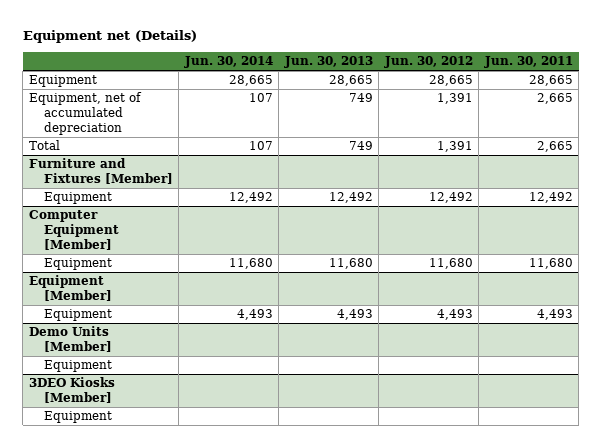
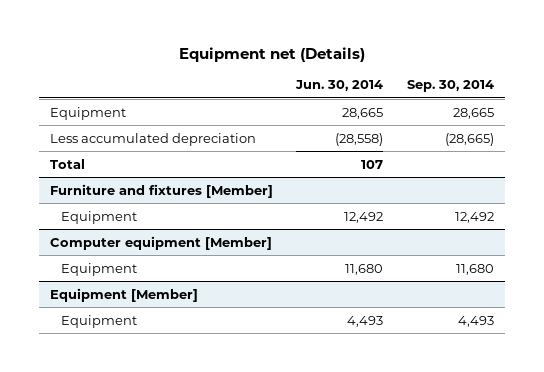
[283,56,373,69] Jun. 30, 2013 -> none
[383,56,473,69] Jun. 30, 2012 -> none
[483,56,573,69] Jun. 30, 2011 -> none
none -> [406,80,494,93] Sep. 30, 2014
[28,92,142,135] Equipment, net of accumulated depreciation -> [50,132,257,146] Less accumulated depreciation
[248,93,273,103] 107 -> [335,132,384,146] (28,558)
[28,158,173,185] Furniture and Fixtures [Member] -> [50,183,274,198] Furniture and fixtures [Member]
[28,210,119,250] Computer Equipment [Member] -> [50,235,273,250] Computer equipment [Member]
[28,326,112,353] Demo Units [Member] -> none
[43,360,112,373] Equipment -> none
[28,377,115,404] 3DEO Kiosks [Member] -> none
[43,411,112,424] Equipment -> none

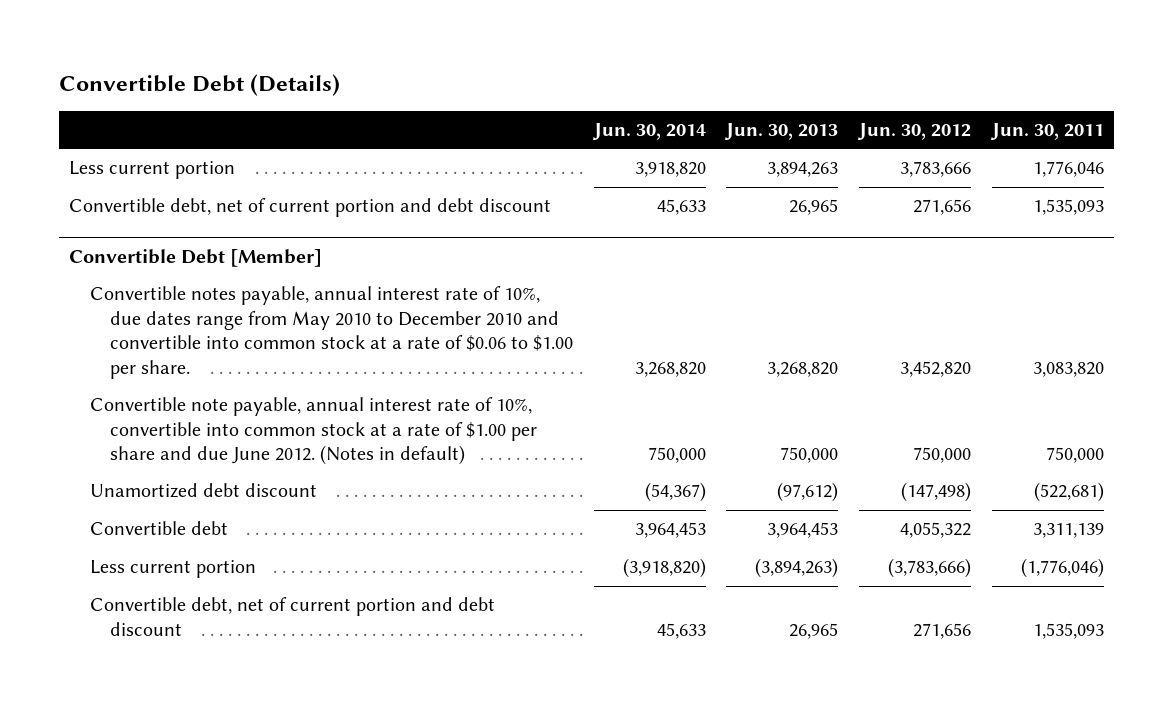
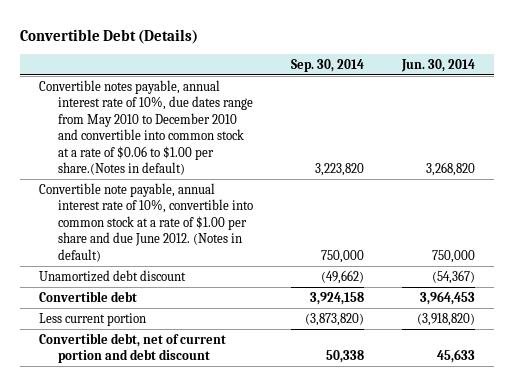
[724,123,839,141] Jun. 30, 2013 -> none
[857,123,972,141] Jun. 30, 2012 -> none
[989,123,1104,141] Jun. 30, 2011 -> none
none -> [290,58,364,72] Sep. 30, 2014
[69,161,236,180] Less current portion -> none
[69,198,552,218] Convertible debt, net of current portion and debt discount -> none
[69,248,323,267] Convertible Debt [Member] -> none
[89,286,573,379] Convertible notes payable, annual interest rate of 10%, due dates range from May 2010 to December 2010 and convertible into common stock at a rate of $0.06 to $1.00 per share. -> [39,79,253,176] Convertible notes payable, annual interest rate of 10%, due dates range from May 2010 to December 2010 and convertible into common stock at a rate of $0.06 to $1.00 per share.(Notes in default)

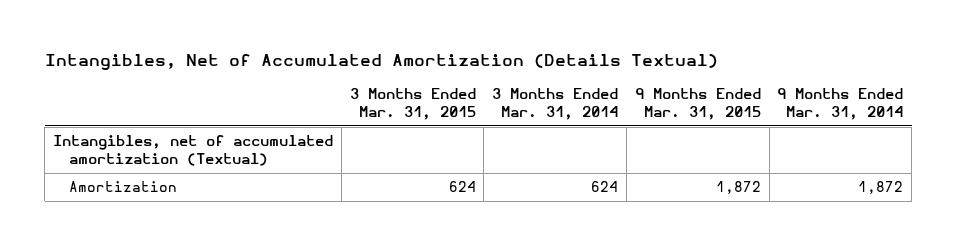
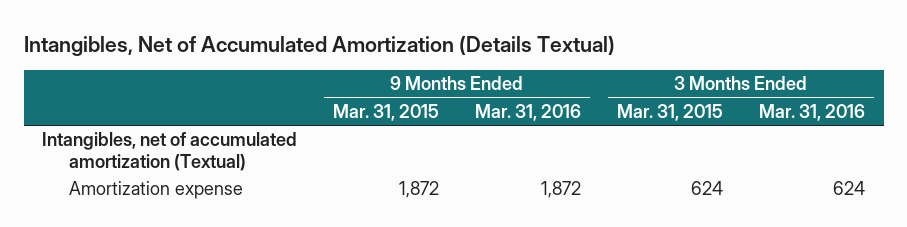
[492,88,619,120] 3 Months Ended Mar. 31, 2014 -> none
[777,88,904,120] 9 Months Ended Mar. 31, 2014 -> none
none -> [475,104,582,122] Mar. 31, 2016
none -> [759,104,866,122] Mar. 31, 2016
[68,181,177,193] Amortization -> [68,181,243,200] Amortization expense

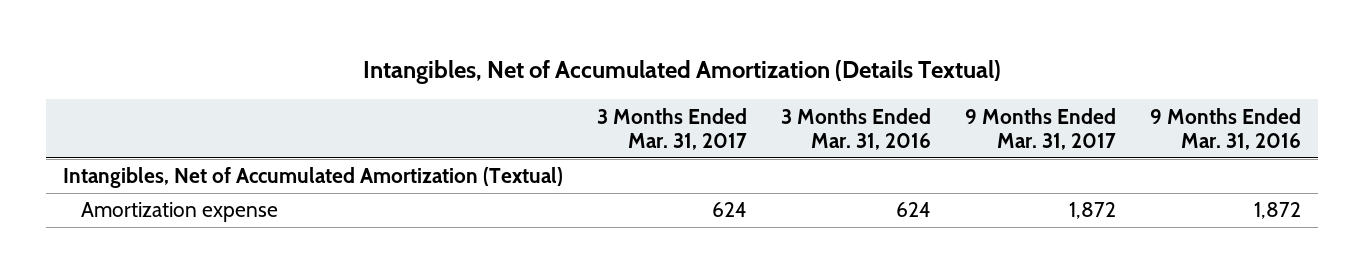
[333,104,440,122] Mar. 31, 2015 -> none
[617,104,724,122] Mar. 31, 2015 -> none
none -> [596,107,747,151] 3 Months Ended Mar. 31, 2017
none -> [964,107,1116,151] 9 Months Ended Mar. 31, 2017
[41,132,297,172] Intangibles, net of accumulated amortization (Textual) -> [62,167,563,189] Intangibles, Net of Accumulated Amortization (Textual)

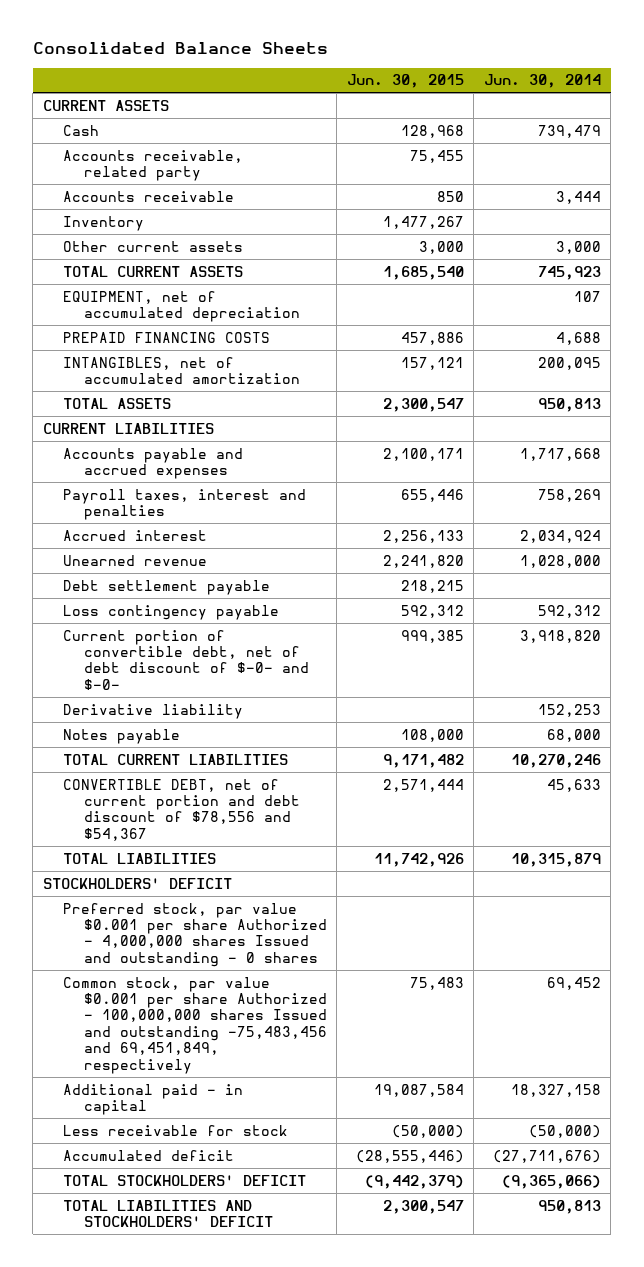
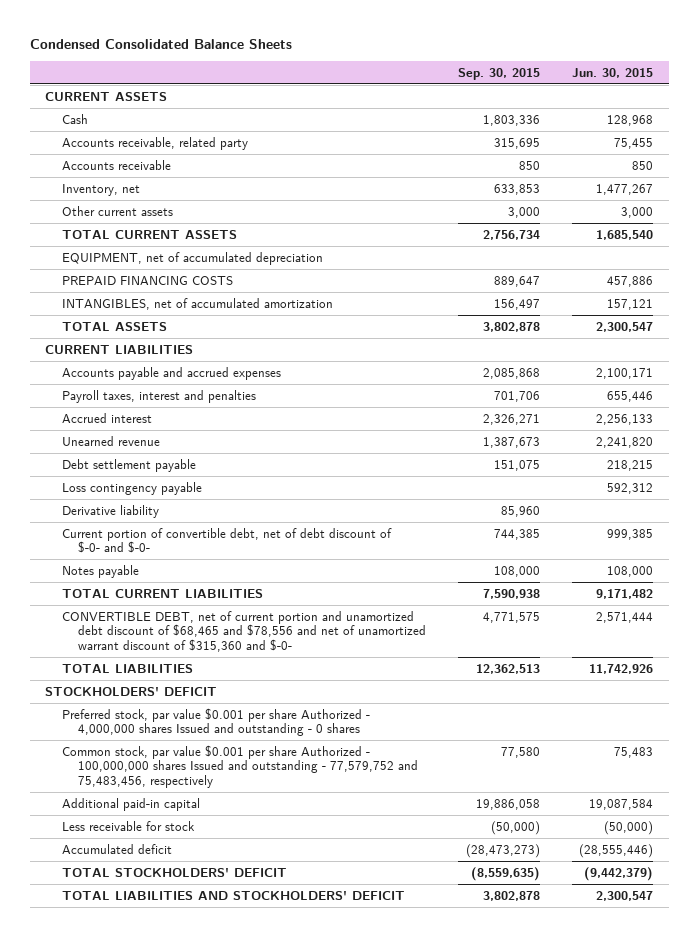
[32,42,328,55] Consolidated Balance Sheets -> [29,38,292,49] Condensed Consolidated Balance Sheets
[483,74,601,89] Jun. 30, 2014 -> none
none -> [458,67,541,80] Sep. 30, 2015
[63,215,145,231] Inventory -> [61,183,140,196] Inventory, net
[63,629,309,690] Current portion of convertible debt, net of debt discount of $-0- and $-0- -> [61,527,392,554] Current portion of convertible debt, net of debt discount of $-0- and $-0-
[63,778,300,841] CONVERTIBLE DEBT, net of current portion and debt discount of $78,556 and $54,367 -> [61,610,427,652] CONVERTIBLE DEBT, net of current portion and unamortized debt discount of $68,465 and $78,556 and net of unamortized warrant discount of $315,360 and $-0-
[63,976,327,1074] Common stock, par value $0.001 per share Authorized - 100,000,000 shares Issued and outstanding -75,483,456 and 69,451,849, respectively -> [61,744,419,788] Common stock, par value $0.001 per share Authorized - 100,000,000 shares Issued and outstanding - 77,579,752 and 75,483,456, respectively
[63,1083,244,1115] Additional paid - in capital -> [61,797,200,811] Additional paid-in capital

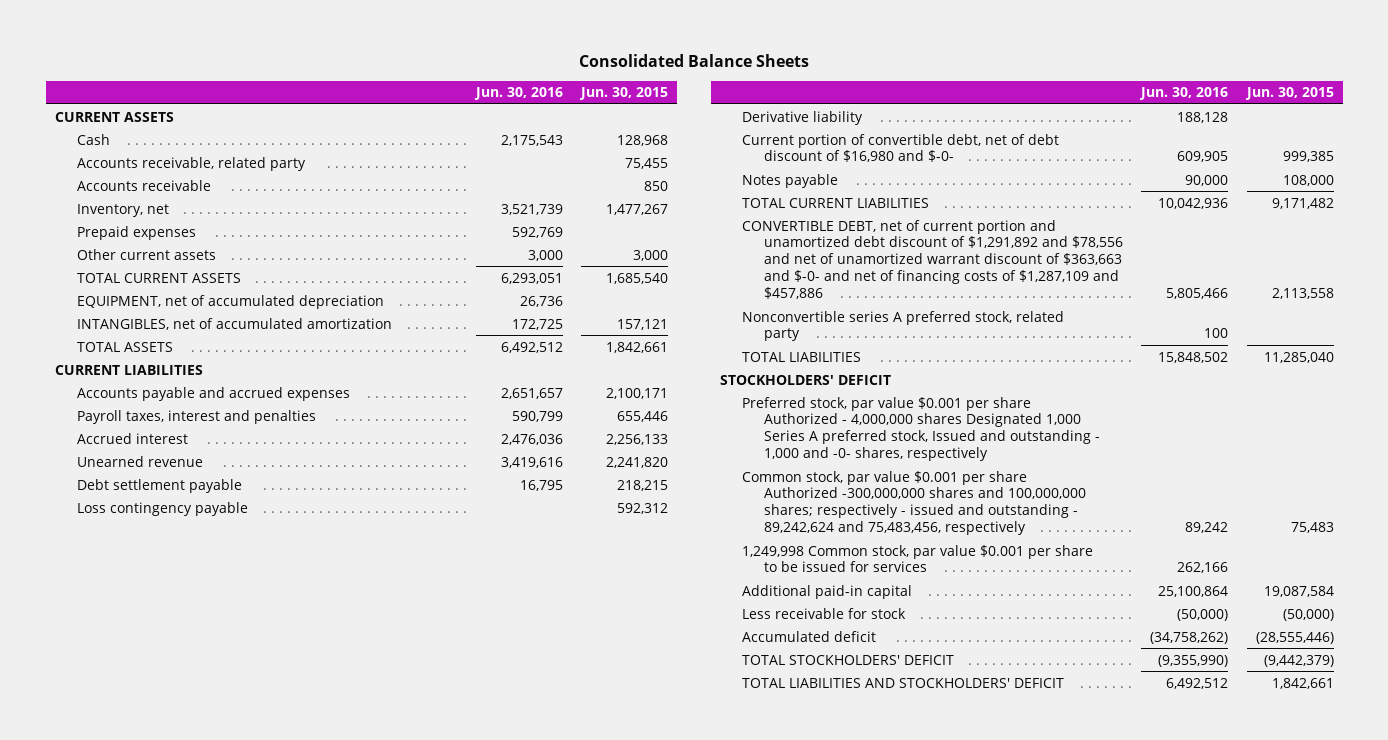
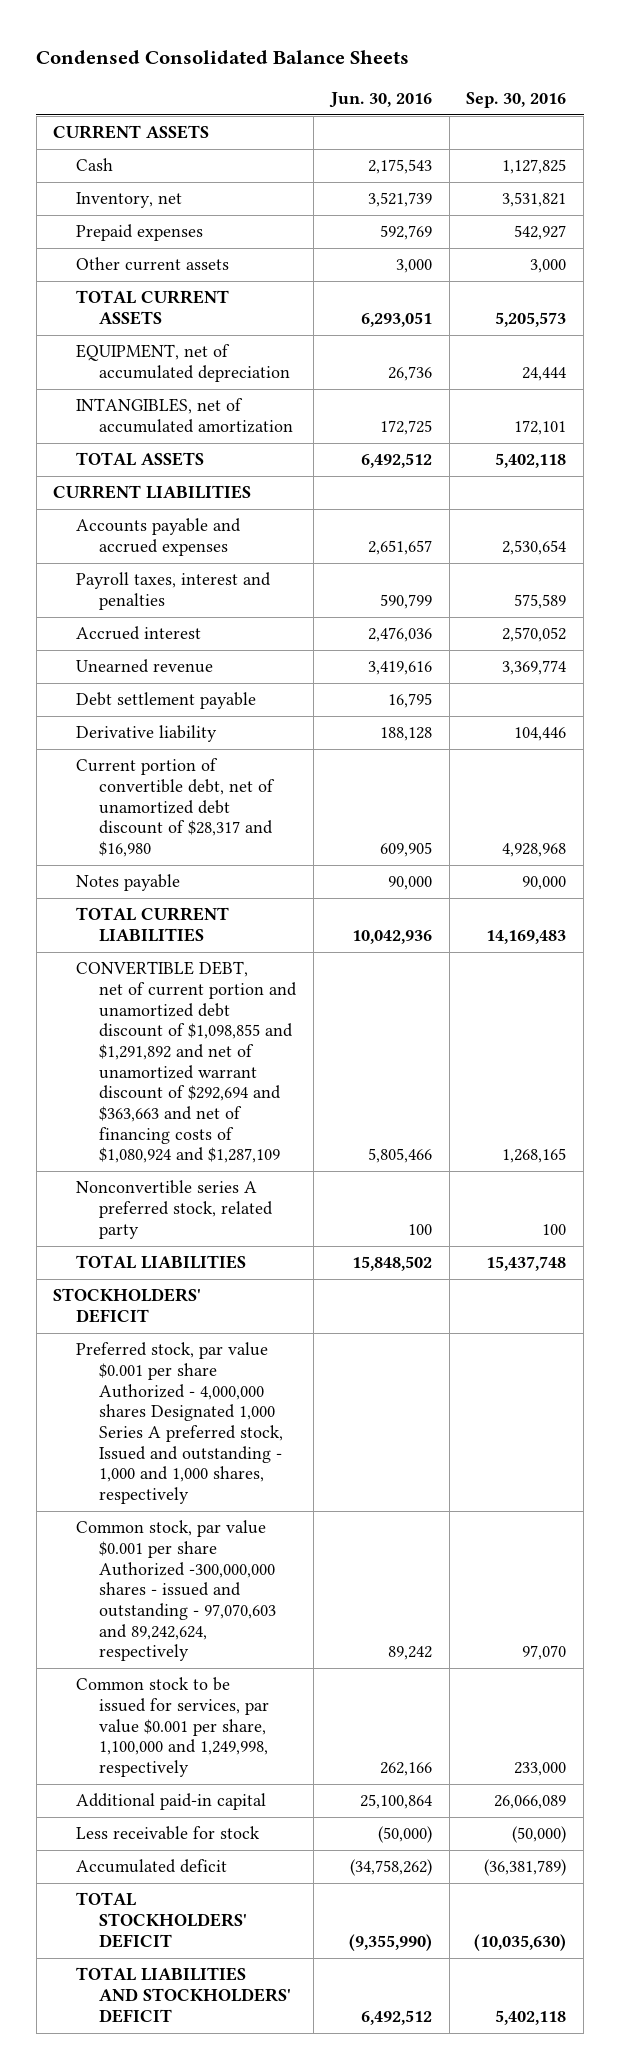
[579,53,810,67] Consolidated Balance Sheets -> [36,49,410,64] Condensed Consolidated Balance Sheets
[578,87,668,101] Jun. 30, 2015 -> none
none -> [466,92,567,109] Sep. 30, 2016
[76,156,306,171] Accounts receivable, related party -> none
[76,179,211,191] Accounts receivable -> none
[76,501,248,516] Loss contingency payable -> none
[742,133,1060,163] Current portion of convertible debt, net of debt discount of $16,980 and $-0- -> [76,758,275,858] Current portion of convertible debt, net of unamortized debt discount of $28,317 and $16,980
[742,219,1124,300] CONVERTIBLE DEBT, net of current portion and unamortized debt discount of $1,291,892 and $78,556 and net of unamortized warrant discount of $363,663 and $-0- and net of financing costs of $1,287,109 and $457,886 -> [76,961,297,1164] CONVERTIBLE DEBT, net of current portion and unamortized debt discount of $1,098,855 and $1,291,892 and net of unamortized warrant discount of $292,694 and $363,663 and net of financing costs of $1,080,924 and $1,287,109
[742,396,1101,462] Preferred stock, par value $0.001 per share Authorized - 4,000,000 shares Designated 1,000 Series A preferred stock, Issued and outstanding - 1,000 and -0- shares, respectively -> [76,1342,283,1505] Preferred stock, par value $0.001 per share Authorized - 4,000,000 shares Designated 1,000 Series A preferred stock, Issued and outstanding - 1,000 and 1,000 shares, respectively
[742,470,1087,536] Common stock, par value $0.001 per share Authorized -300,000,000 shares and 100,000,000 shares; respectively - issued and outstanding - 89,242,624 and 75,483,456, respectively -> [76,1520,276,1662] Common stock, par value $0.001 per share Authorized -300,000,000 shares - issued and outstanding - 97,070,603 and 89,242,624, respectively
[742,544,1094,573] 1,249,998 Common stock, par value $0.001 per share to be issued for services -> [76,1677,269,1778] Common stock to be issued for services, par value $0.001 per share, 1,100,000 and 1,249,998, respectively

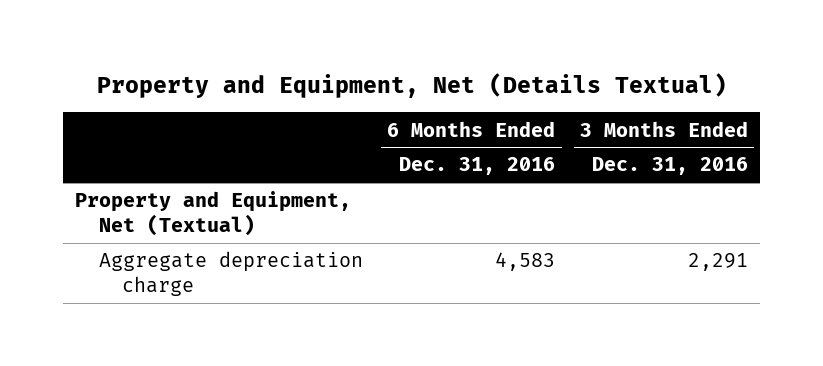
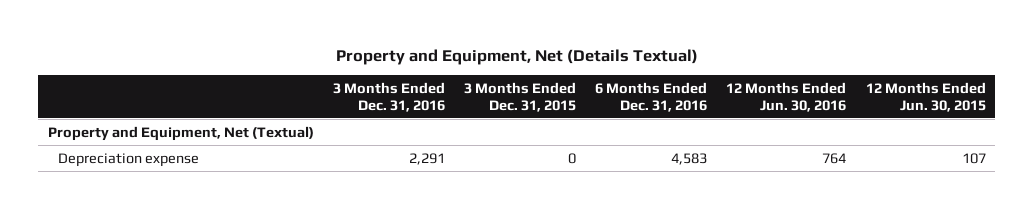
none -> [464,81,577,112] 3 Months Ended Dec. 31, 2015
none -> [726,81,847,112] 12 Months Ended Jun. 30, 2016
none -> [865,81,986,112] 12 Months Ended Jun. 30, 2015
[98,251,363,296] Aggregate depreciation charge -> [58,152,200,167] Depreciation expense

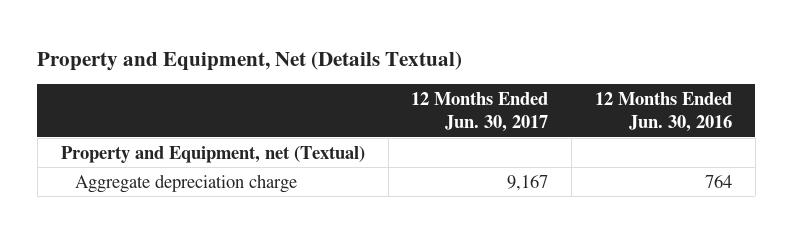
[333,81,446,112] 3 Months Ended Dec. 31, 2016 -> none
[464,81,577,112] 3 Months Ended Dec. 31, 2015 -> none
[595,81,708,112] 6 Months Ended Dec. 31, 2016 -> none
[865,81,986,112] 12 Months Ended Jun. 30, 2015 -> none
none -> [411,91,549,133] 12 Months Ended Jun. 30, 2017
[47,125,314,141] Property and Equipment, Net (Textual) -> [60,145,365,163] Property and Equipment, net (Textual)
[58,152,200,167] Depreciation expense -> [74,173,297,193] Aggregate depreciation charge

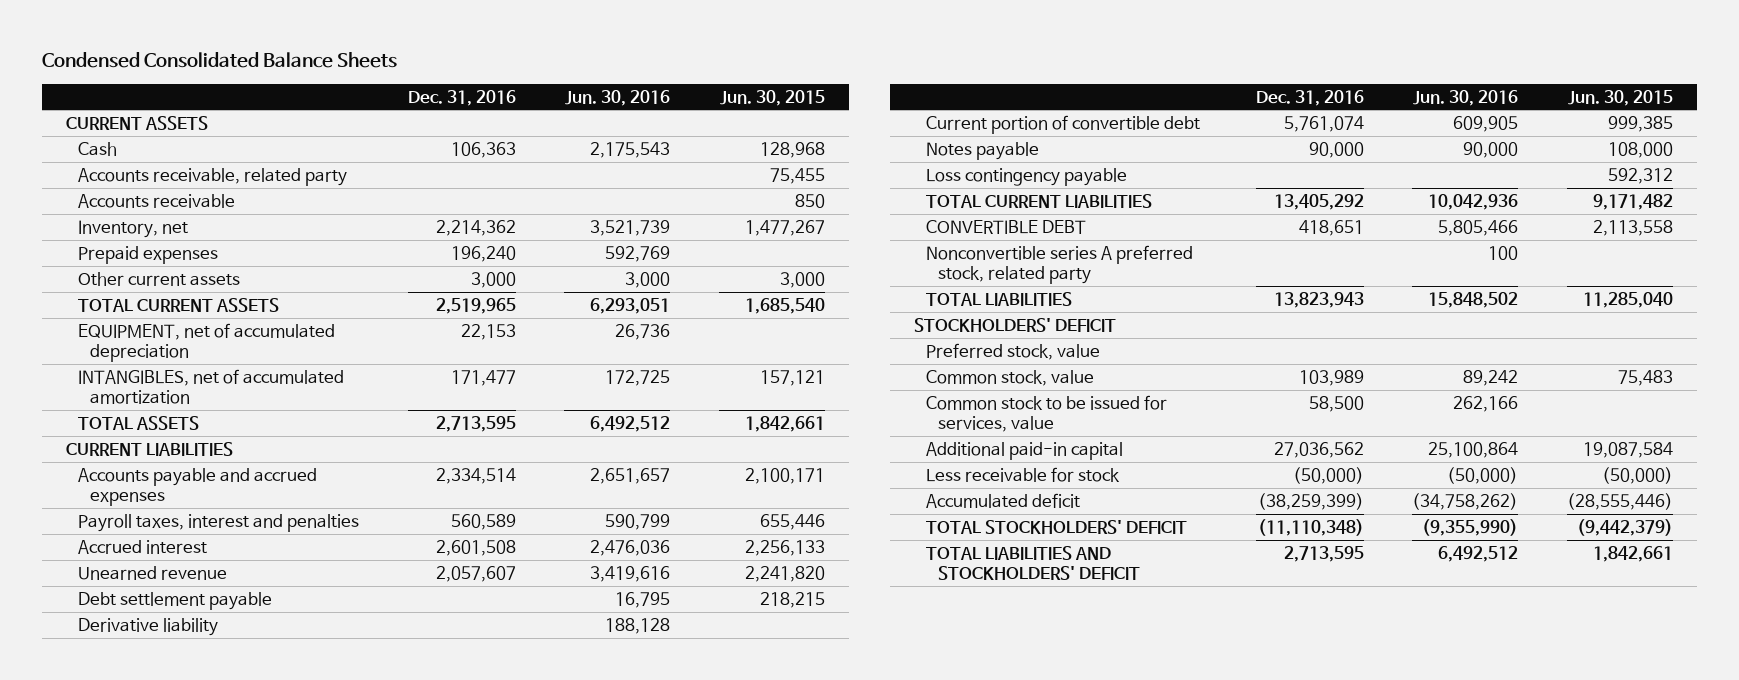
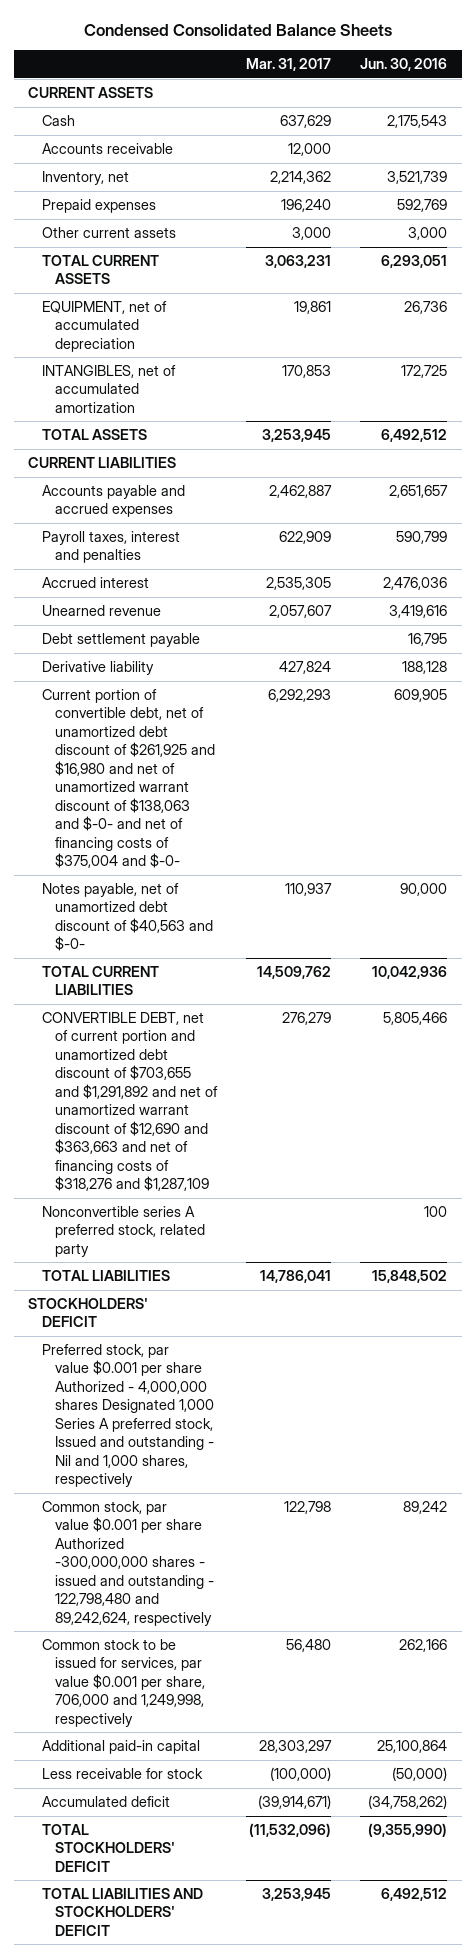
[407,89,516,106] Dec. 31, 2016 -> none
[719,89,825,106] Jun. 30, 2015 -> none
none -> [246,58,332,72] Mar. 31, 2017
[78,167,348,186] Accounts receivable, related party -> none
[926,167,1128,186] Loss contingency payable -> none
[926,114,1201,134] Current portion of convertible debt -> [41,689,216,869] Current portion of convertible debt, net of unamortized debt discount of $261,925 and $16,980 and net of unamortized warrant discount of $138,063 and $-0- and net of financing costs of $375,004 and $-0-
[926,141,1040,160] Notes payable -> [41,883,214,952] Notes payable, net of unamortized debt discount of $40,563 and $-0-
[926,219,1087,234] CONVERTIBLE DEBT -> [41,1012,219,1192] CONVERTIBLE DEBT, net of current portion and unamortized debt discount of $703,655 and $1,291,892 and net of unamortized warrant discount of $12,690 and $363,663 and net of financing costs of $318,276 and $1,287,109
[926,342,1101,360] Preferred stock, value -> [41,1344,215,1488] Preferred stock, par value $0.001 per share Authorized - 4,000,000 shares Designated 1,000 Series A preferred stock, Issued and outstanding - Nil and 1,000 shares, respectively
[926,369,1095,386] Common stock, value -> [41,1501,215,1626] Common stock, par value $0.001 per share Authorized -300,000,000 shares - issued and outstanding - 122,798,480 and 89,242,624, respectively
[926,394,1168,433] Common stock to be issued for services, value -> [41,1639,206,1727] Common stock to be issued for services, par value $0.001 per share, 706,000 and 1,249,998, respectively

